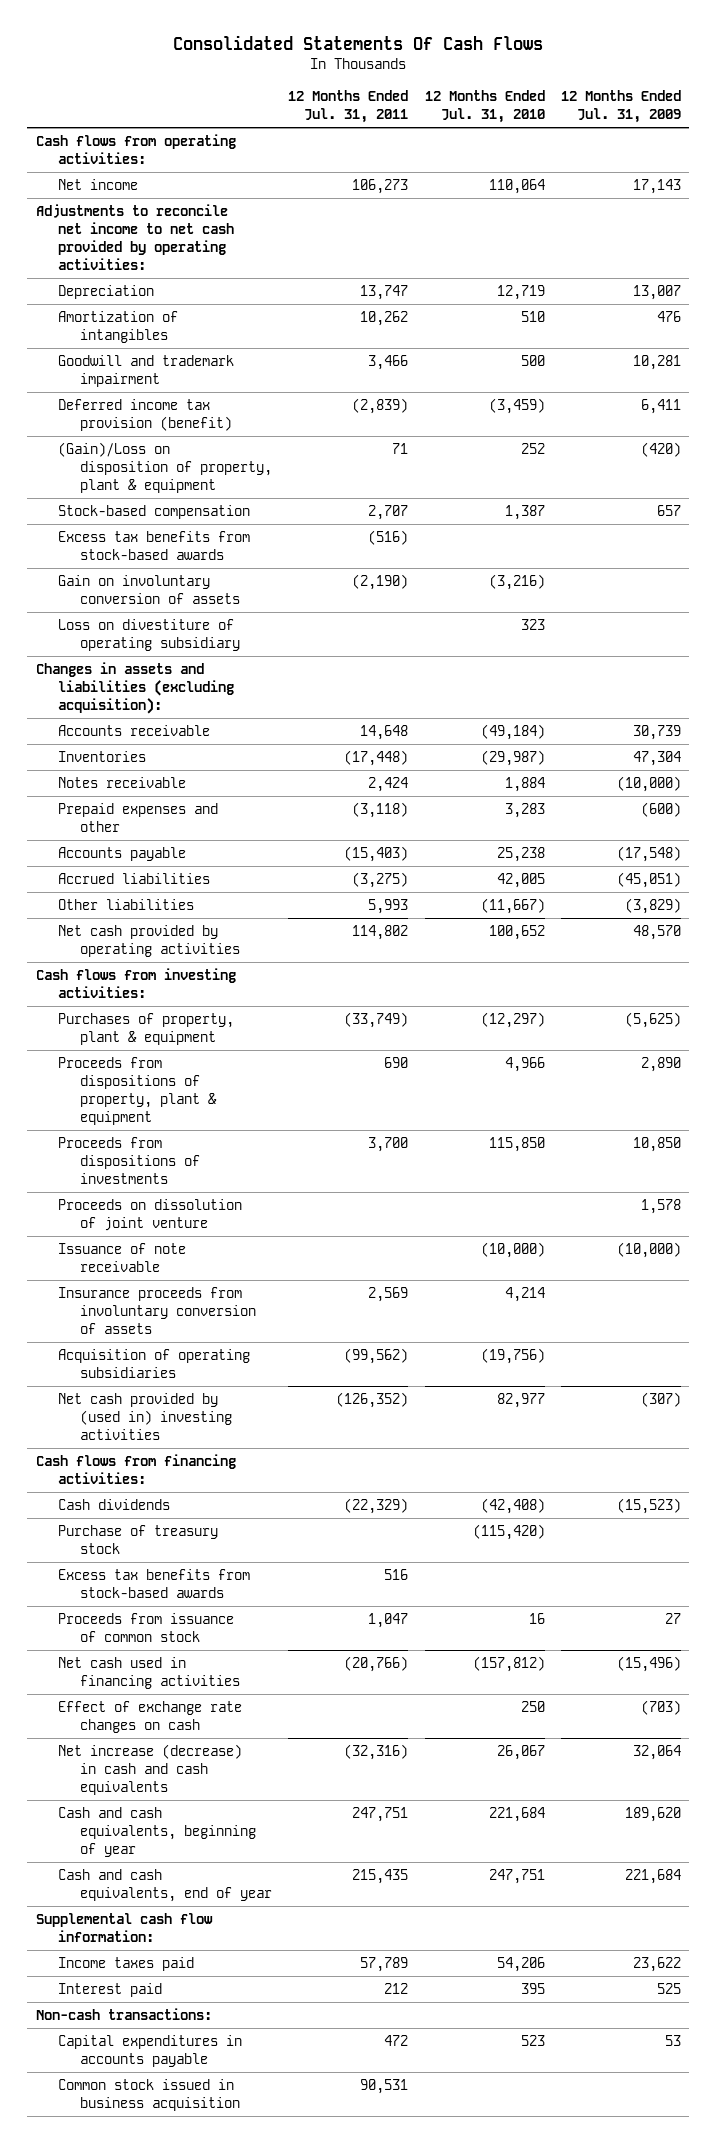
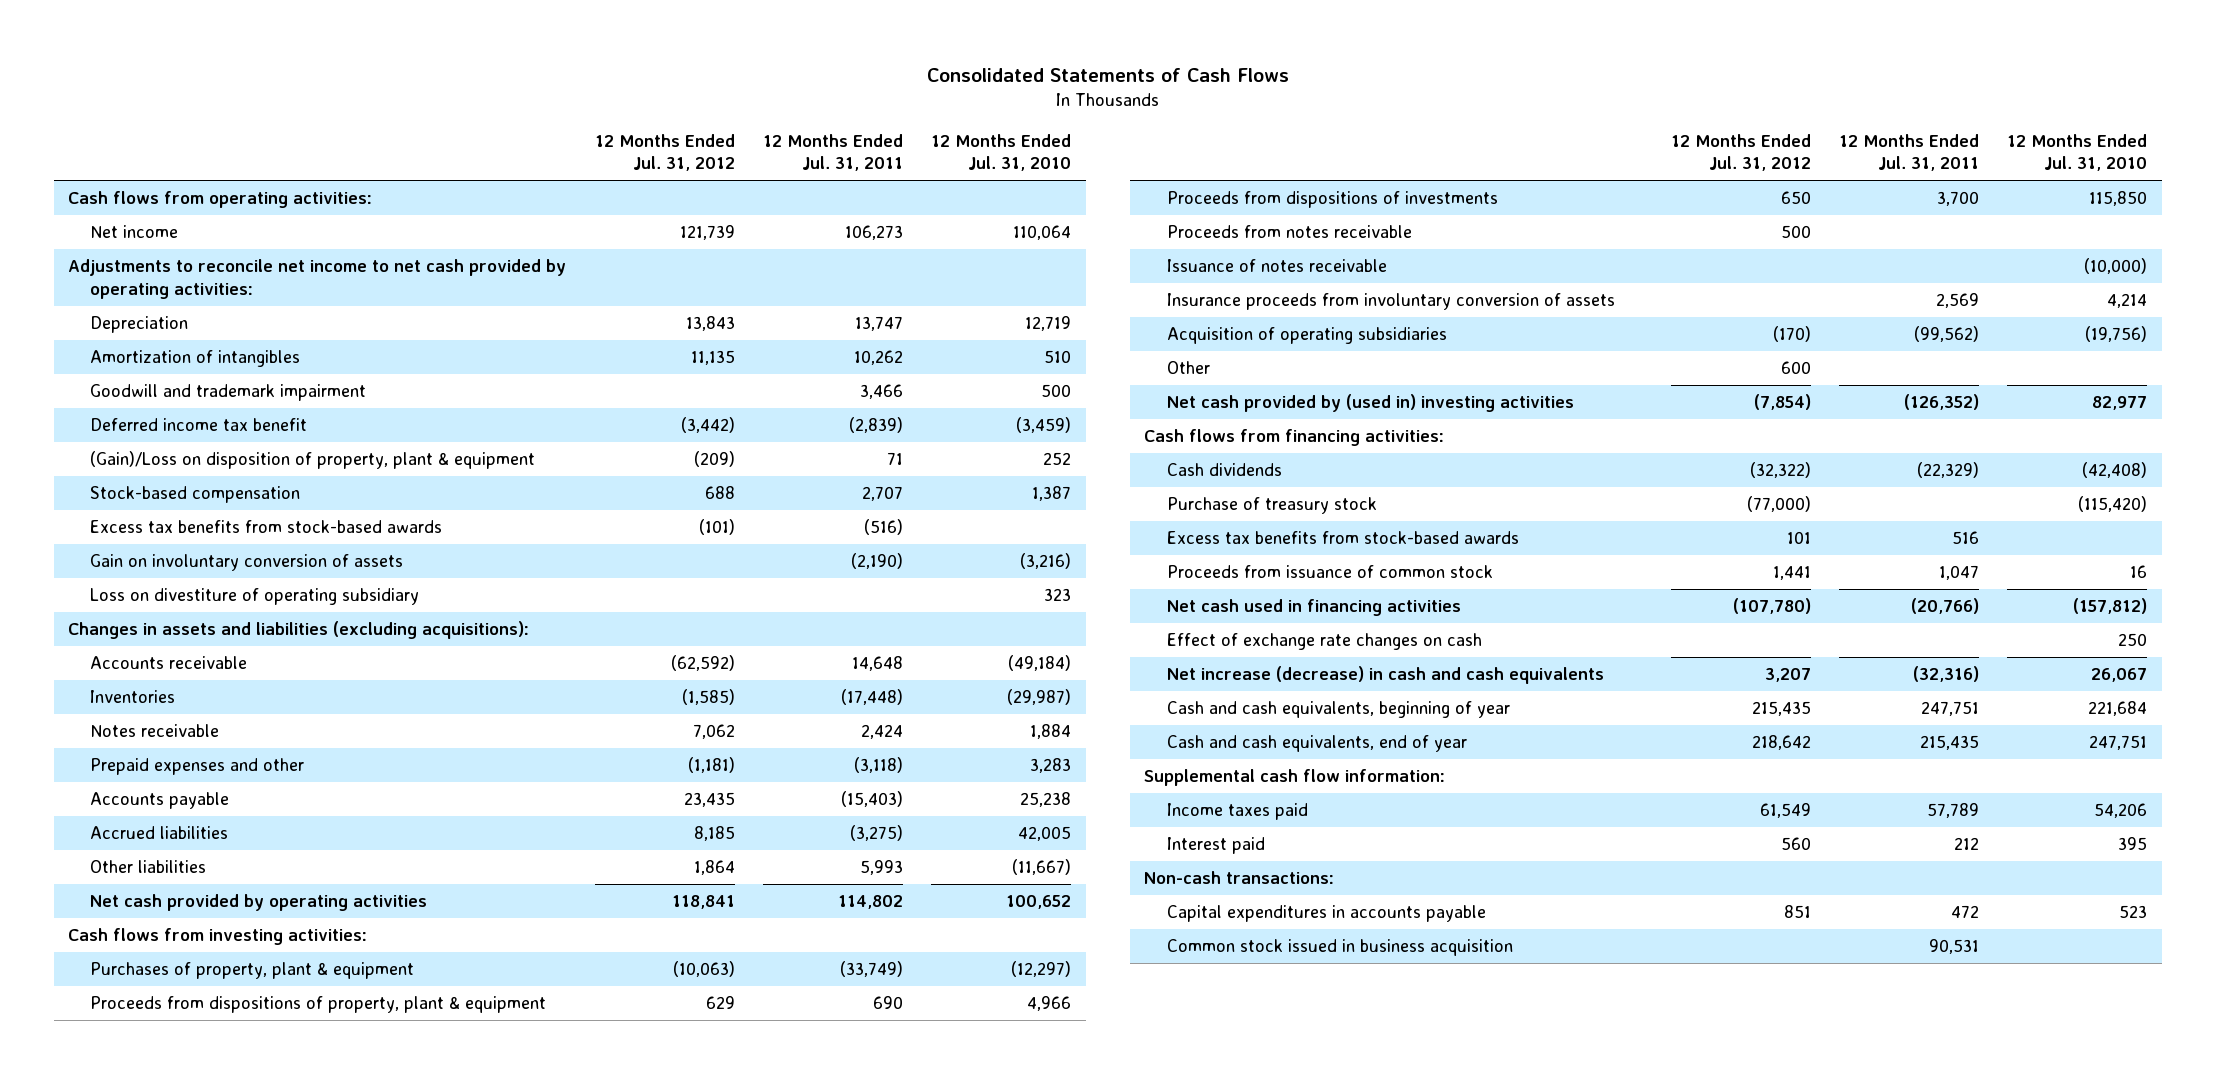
[173,34,544,50] Consolidated Statements Of Cash Flows -> [926,67,1289,82] Consolidated Statements of Cash Flows
[560,90,681,124] 12 Months Ended Jul. 31, 2009 -> none
none -> [594,133,735,172] 12 Months Ended Jul. 31, 2012
[57,399,232,432] Deferred income tax provision (benefit) -> [90,417,308,431] Deferred income tax benefit
[35,662,234,714] Changes in assets and liabilities (excluding acquisition): -> [68,620,530,639] Changes in assets and liabilities (excluding acquisitions):
[57,1199,242,1232] Proceeds on dissolution of joint venture -> none
none -> [1166,224,1412,238] Proceeds from notes receivable
[57,1243,186,1273] Issuance of note receivable -> [1166,258,1387,272] Issuance of notes receivable
none -> [1166,360,1210,374] Other

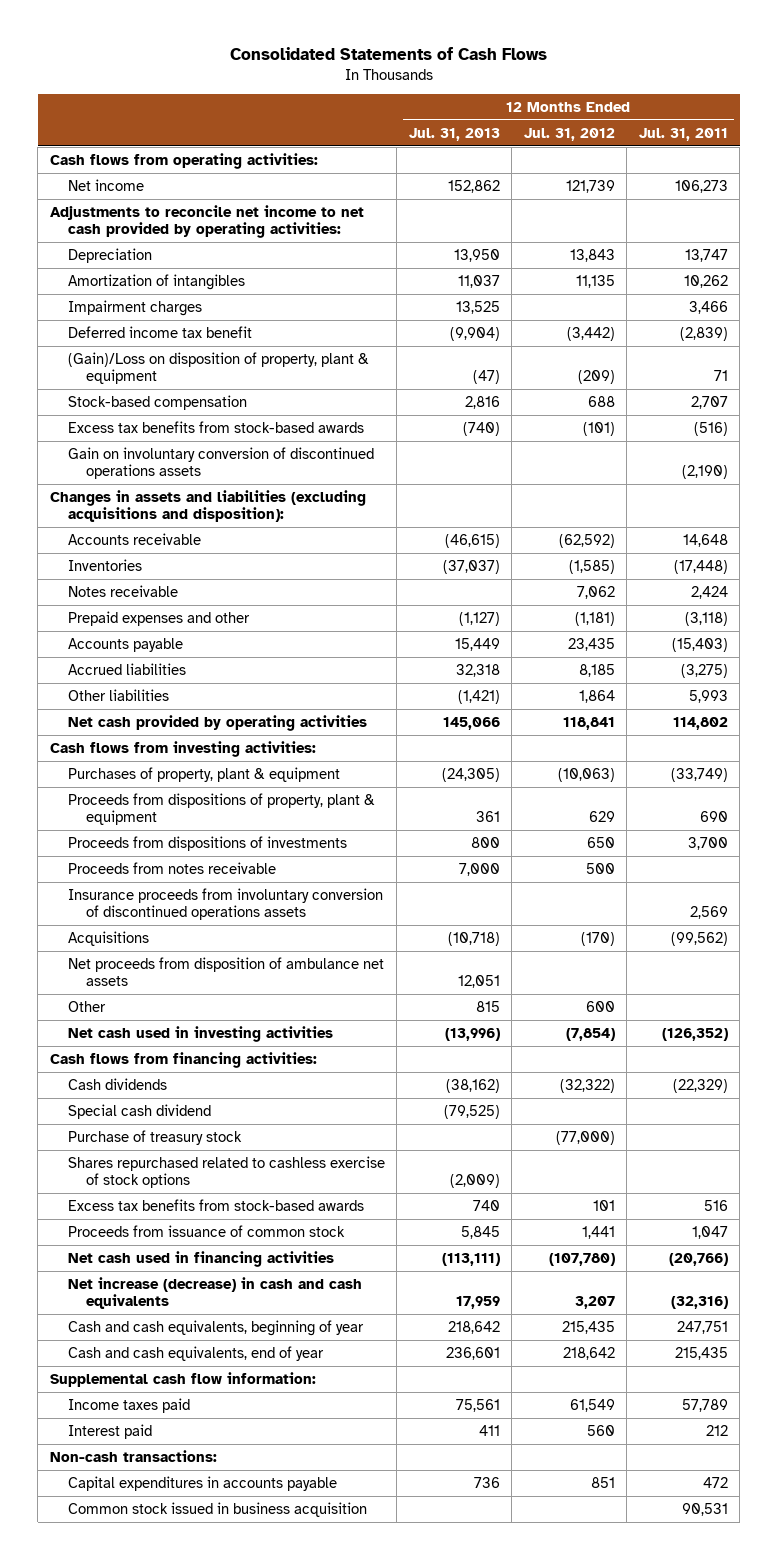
[931,133,1072,172] 12 Months Ended Jul. 31, 2010 -> none
none -> [408,127,500,141] Jul. 31, 2013
[90,383,367,401] Goodwill and trademark impairment -> [67,299,202,316] Impairment charges
[90,587,420,605] Loss on divestiture of operating subsidiary -> none
[90,553,404,571] Gain on involuntary conversion of assets -> [67,446,374,480] Gain on involuntary conversion of discontinued operations assets
[68,620,530,639] Changes in assets and liabilities (excluding acquisitions): -> [49,489,366,523] Changes in assets and liabilities (excluding acquisitions and disposition):
[1166,258,1387,272] Issuance of notes receivable -> none
[1166,292,1615,310] Insurance proceeds from involuntary conversion of assets -> [67,887,383,921] Insurance proceeds from involuntary conversion of discontinued operations assets
[1166,326,1447,344] Acquisition of operating subsidiaries -> [67,930,149,946] Acquisitions
none -> [67,956,384,987] Net proceeds from disposition of ambulance net assets
[1166,393,1574,412] Net cash provided by (used in) investing activities -> [67,1025,333,1042] Net cash used in investing activities
none -> [67,1103,211,1119] Special cash dividend
none -> [67,1155,385,1189] Shares repurchased related to cashless exercise of stock options
[1166,632,1482,650] Effect of exchange rate changes on cash -> none

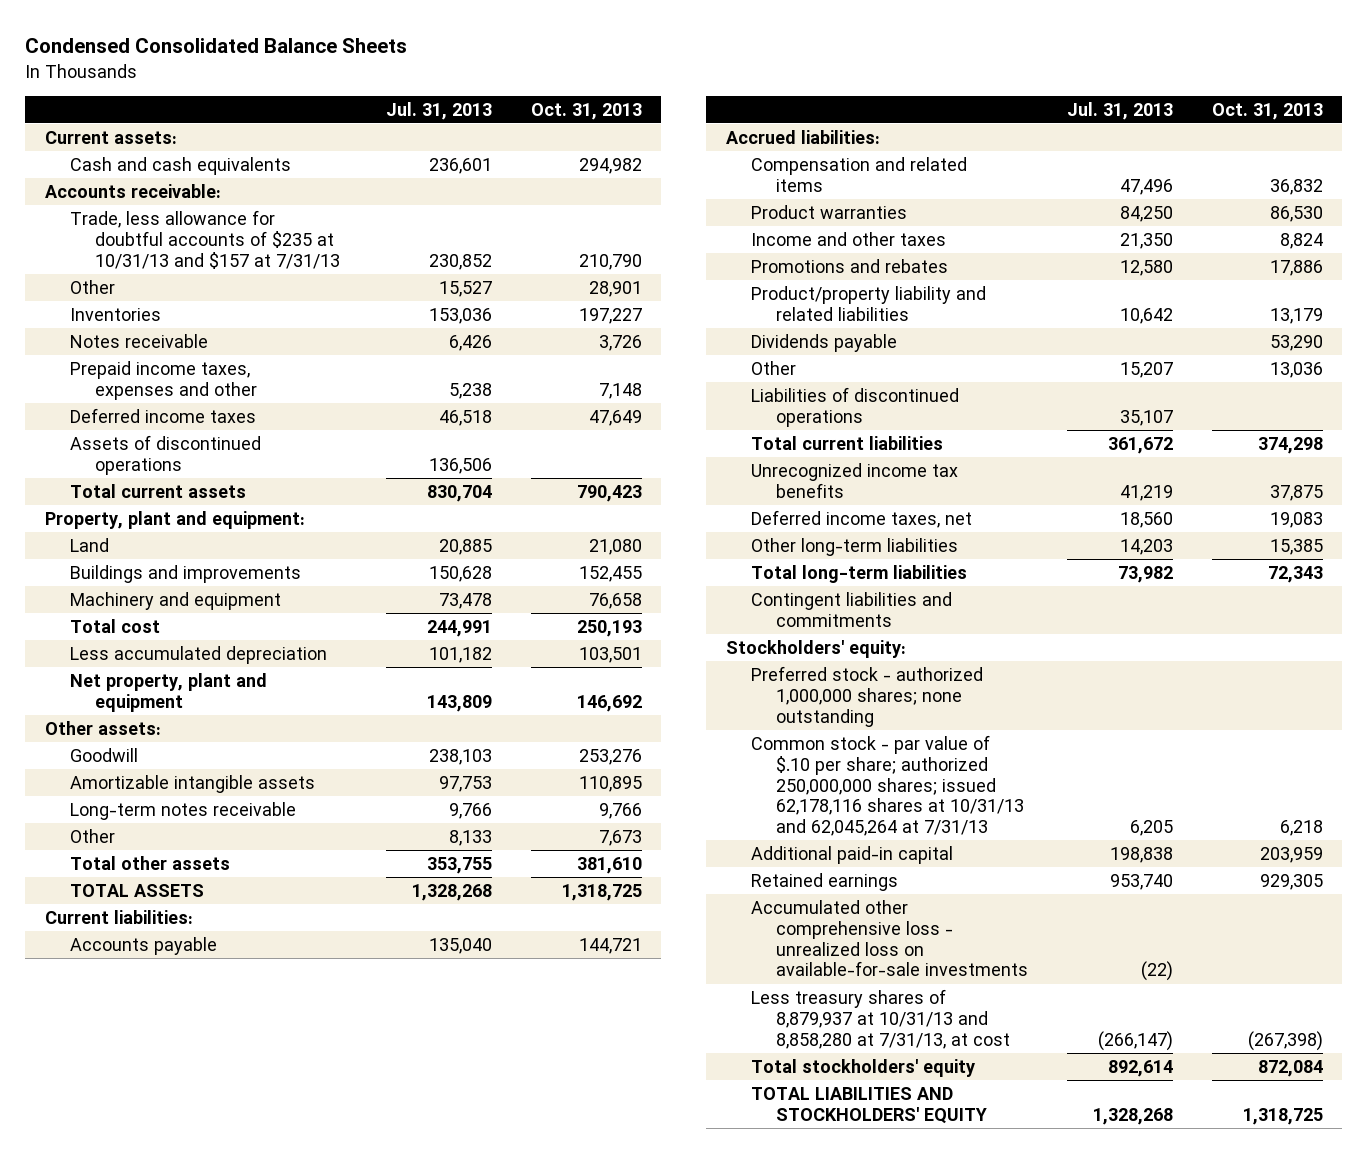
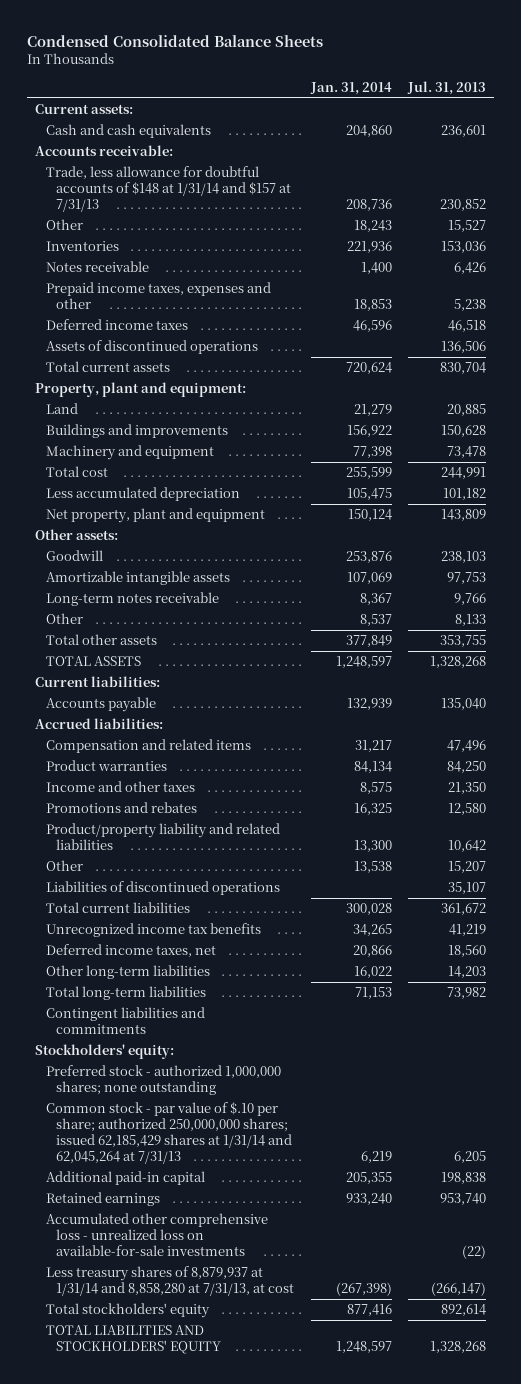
[530,102,642,120] Oct. 31, 2013 -> none
none -> [309,81,392,95] Jan. 31, 2014
[69,209,340,269] Trade, less allowance for doubtful accounts of $235 at 10/31/13 and $157 at 7/31/13 -> [45,166,292,212] Trade, less allowance for doubtful accounts of $148 at 1/31/14 and $157 at 7/31/13
[750,333,897,352] Dividends payable -> none
[750,734,1024,837] Common stock - par value of $.10 per share; authorized 250,000,000 shares; issued 62,178,116 shares at 10/31/13 and 62,045,264 at 7/31/13 -> [45,1102,293,1164] Common stock - par value of $.10 per share; authorized 250,000,000 shares; issued 62,185,429 shares at 1/31/14 and 62,045,264 at 7/31/13
[750,988,1010,1049] Less treasury shares of 8,879,937 at 10/31/13 and 8,858,280 at 7/31/13, at cost -> [45,1266,295,1297] Less treasury shares of 8,879,937 at 1/31/14 and 8,858,280 at 7/31/13, at cost

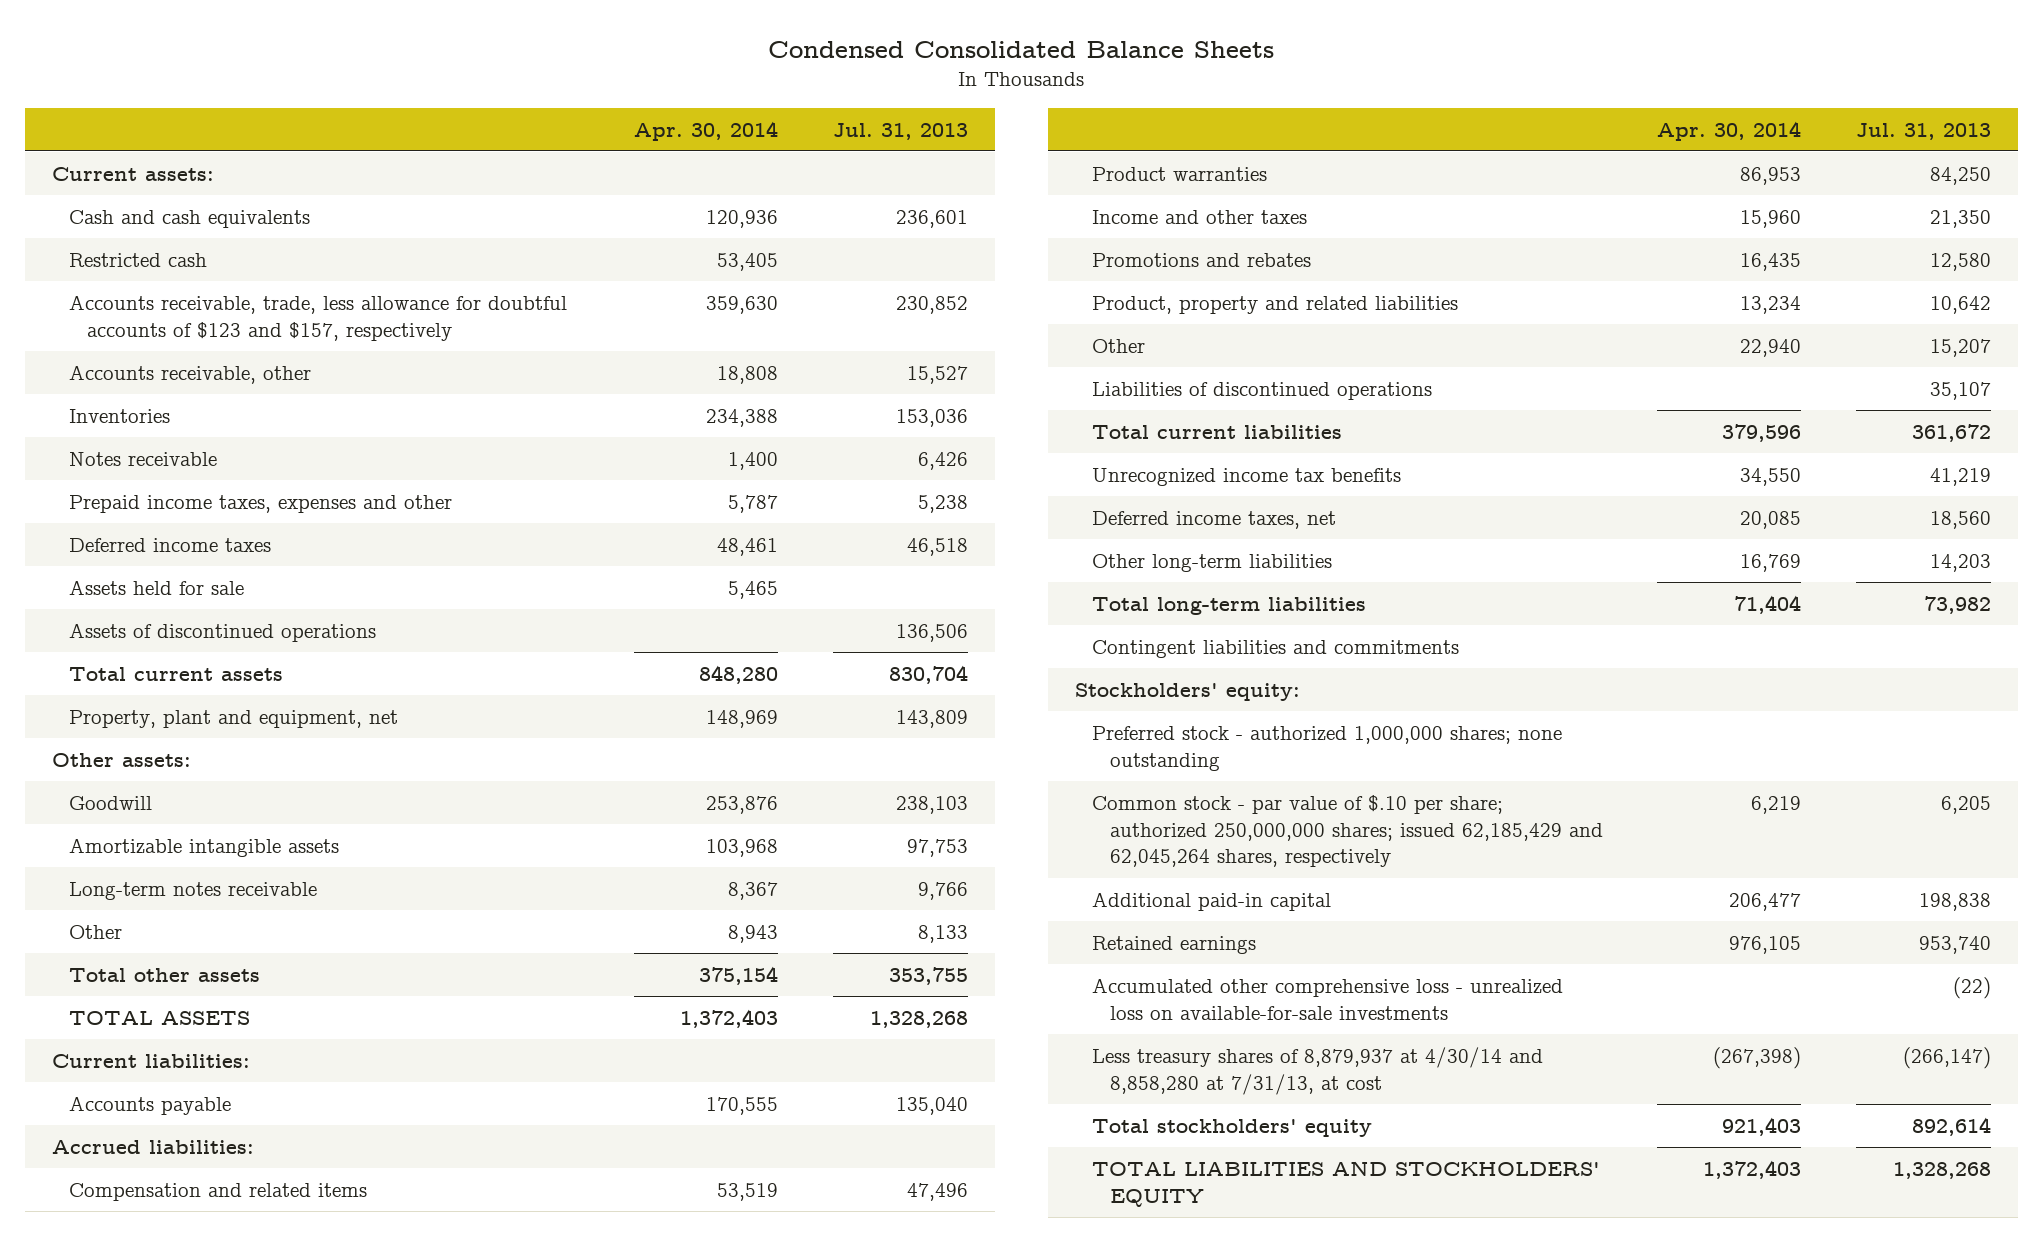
[309,81,392,95] Jan. 31, 2014 -> none
none -> [634,120,779,141] Apr. 30, 2014
[34,145,173,157] Accounts receivable: -> none
none -> [69,252,208,267] Restricted cash
[45,166,292,212] Trade, less allowance for doubtful accounts of $148 at 1/31/14 and $157 at 7/31/13 -> [69,294,568,341] Accounts receivable, trade, less allowance for doubtful accounts of $123 and $157, respectively
[45,219,83,231] Other -> [69,364,312,384] Accounts receivable, other
none -> [69,579,245,595] Assets held for sale
[34,382,246,398] Property, plant and equipment: -> none
[45,403,78,415] Land -> none
[45,424,228,439] Buildings and improvements -> none
[45,445,214,461] Machinery and equipment -> none
[45,466,108,478] Total cost -> none
[45,487,240,502] Less accumulated depreciation -> none
[45,508,265,524] Net property, plant and equipment -> [69,709,399,728] Property, plant and equipment, net
[45,823,280,851] Product/property liability and related liabilities -> [1092,295,1459,314] Product, property and related liabilities
[45,1102,293,1164] Common stock - par value of $.10 per share; authorized 250,000,000 shares; issued 62,185,429 shares at 1/31/14 and 62,045,264 at 7/31/13 -> [1092,794,1603,868] Common stock - par value of $.10 per share; authorized 250,000,000 shares; issued 62,185,429 and 62,045,264 shares, respectively
[45,1266,295,1297] Less treasury shares of 8,879,937 at 1/31/14 and 8,858,280 at 7/31/13, at cost -> [1092,1046,1544,1095] Less treasury shares of 8,879,937 at 4/30/14 and 8,858,280 at 7/31/13, at cost

